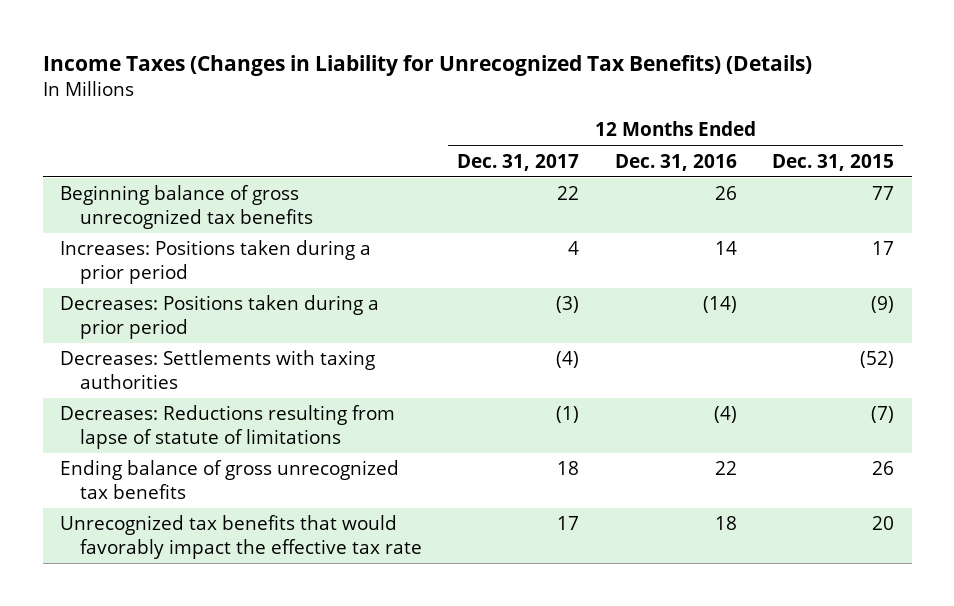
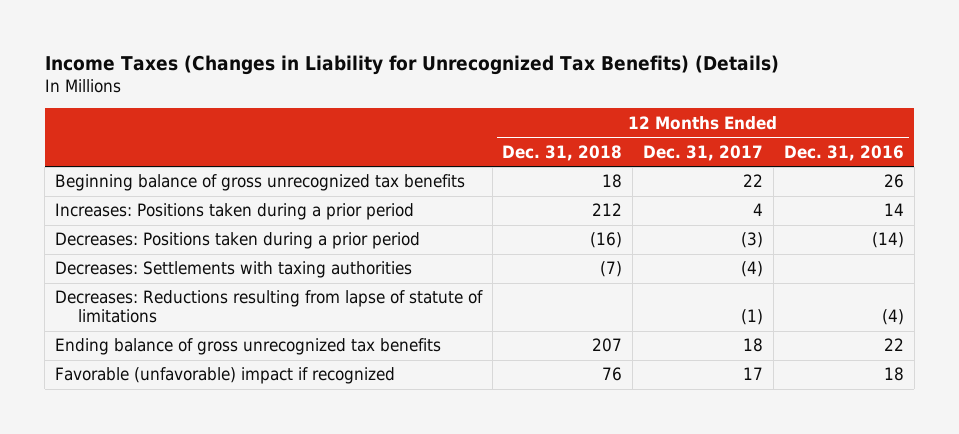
[772,153,895,171] Dec. 31, 2015 -> none
none -> [502,144,623,161] Dec. 31, 2018
[60,515,422,560] Unrecognized tax benefits that would favorably impact the effective tax rate -> [54,367,395,385] Favorable (unfavorable) impact if recognized

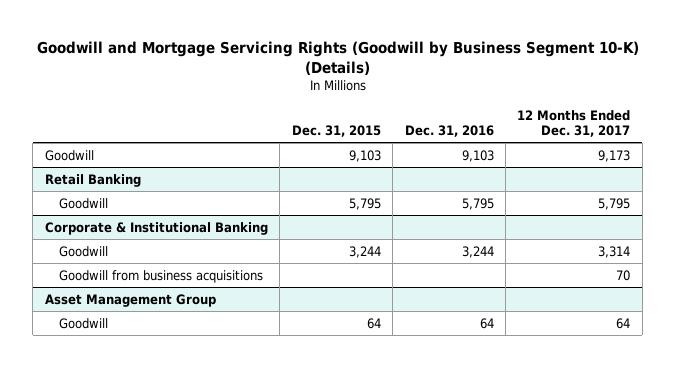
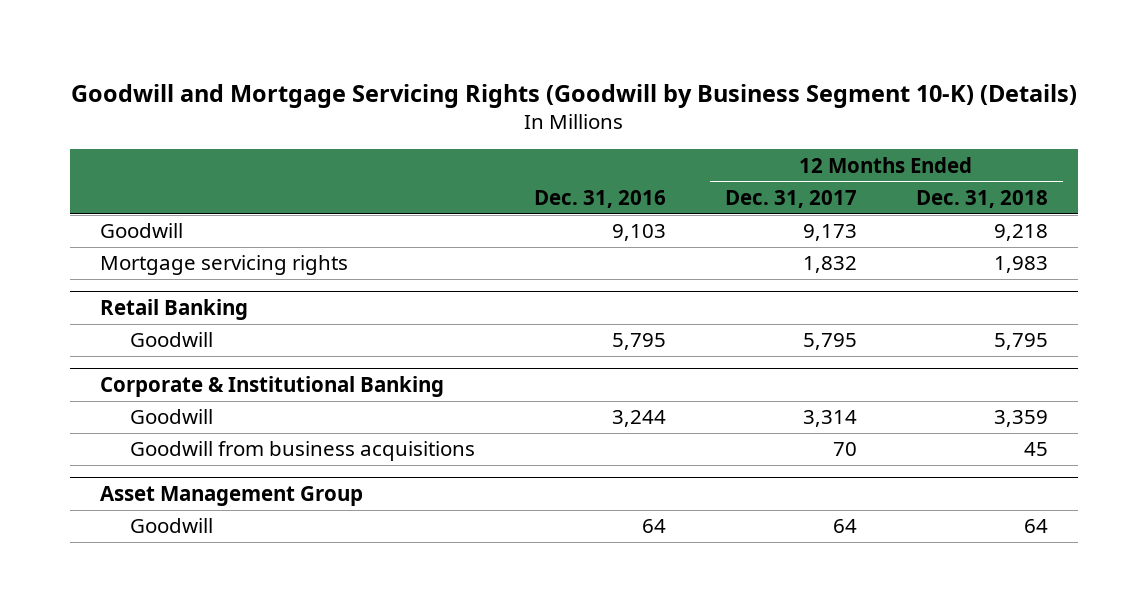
[291,124,381,137] Dec. 31, 2015 -> none
none -> [916,189,1049,208] Dec. 31, 2018
none -> [99,255,348,276] Mortgage servicing rights

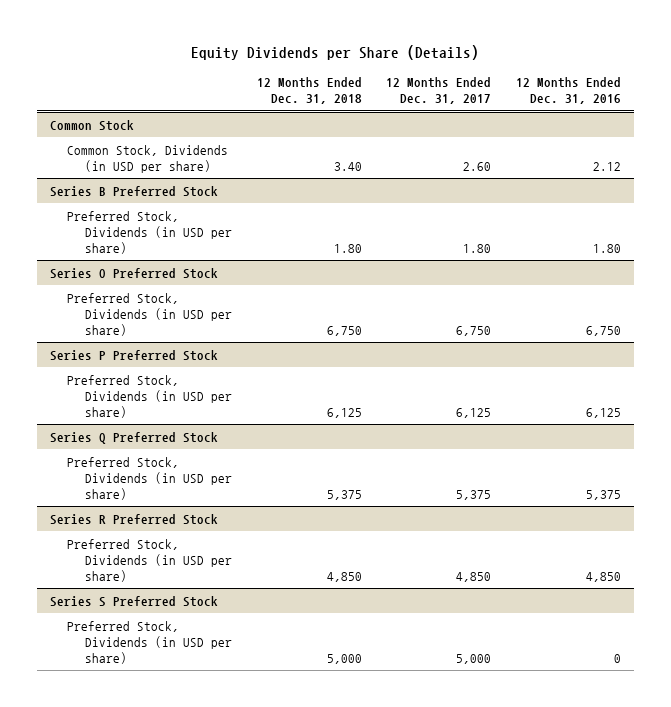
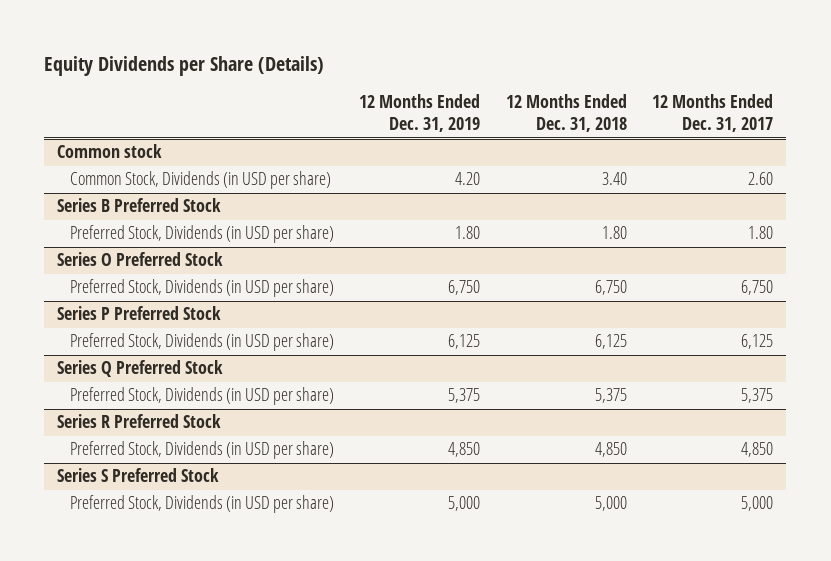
[516,77,622,105] 12 Months Ended Dec. 31, 2016 -> none
none -> [359,94,481,133] 12 Months Ended Dec. 31, 2019
[49,119,134,131] Common Stock -> [57,144,163,159] Common stock

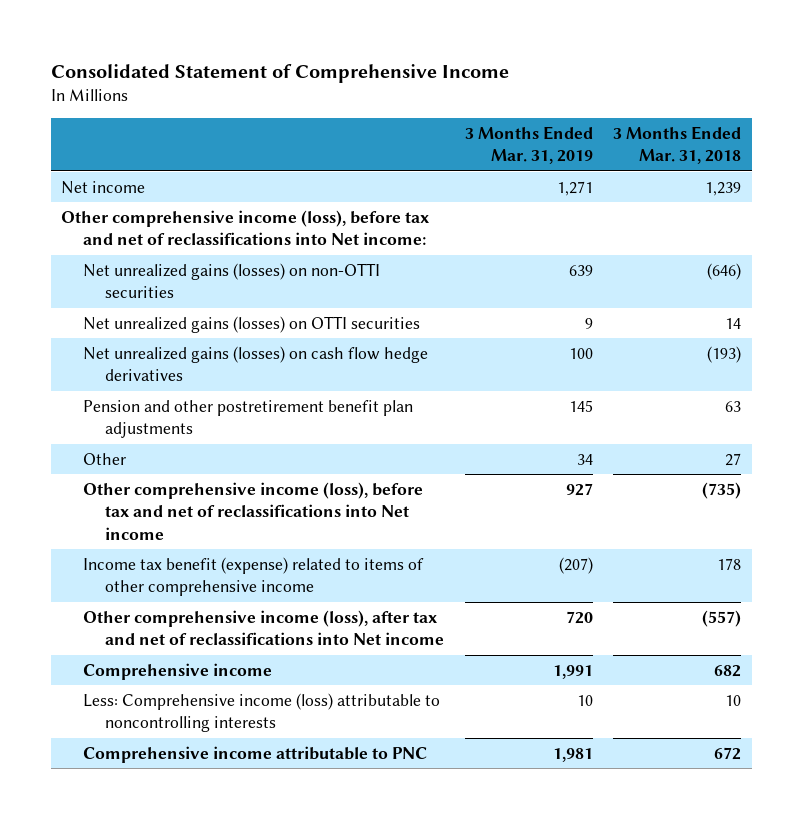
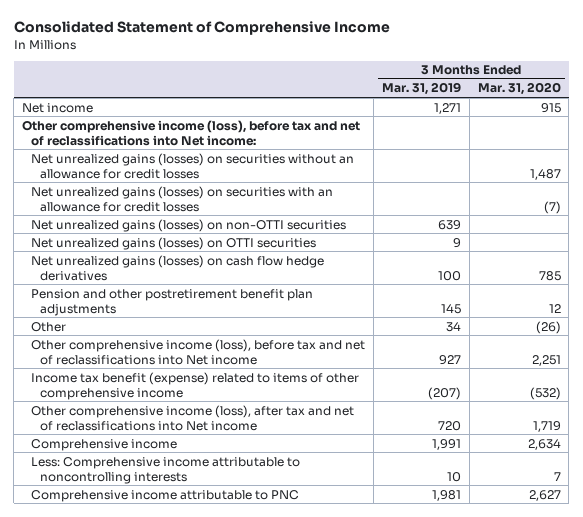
[613,125,742,165] 3 Months Ended Mar. 31, 2018 -> none
none -> [477,82,561,96] Mar. 31, 2020
none -> [31,152,355,179] Net unrealized gains (losses) on securities without an allowance for credit losses
none -> [31,185,334,212] Net unrealized gains (losses) on securities with an allowance for credit losses
[83,692,441,733] Less: Comprehensive income (loss) attributable to noncontrolling interests -> [31,456,301,484] Less: Comprehensive income attributable to noncontrolling interests

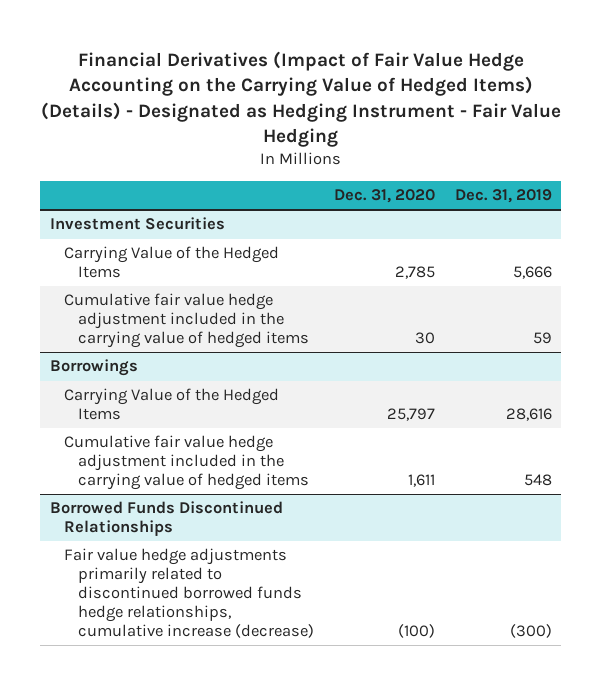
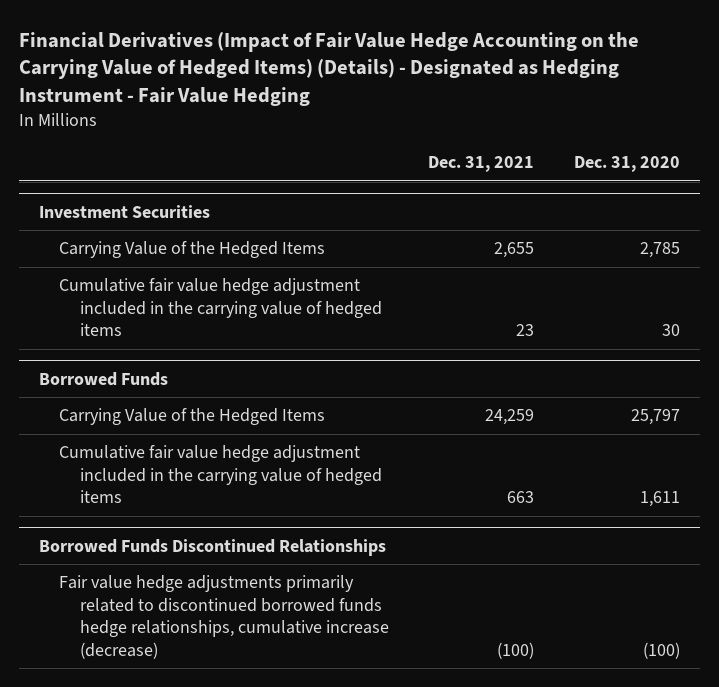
[454,188,552,203] Dec. 31, 2019 -> none
none -> [428,156,535,173] Dec. 31, 2021
[50,359,139,377] Borrowings -> [38,371,168,386] Borrowed Funds

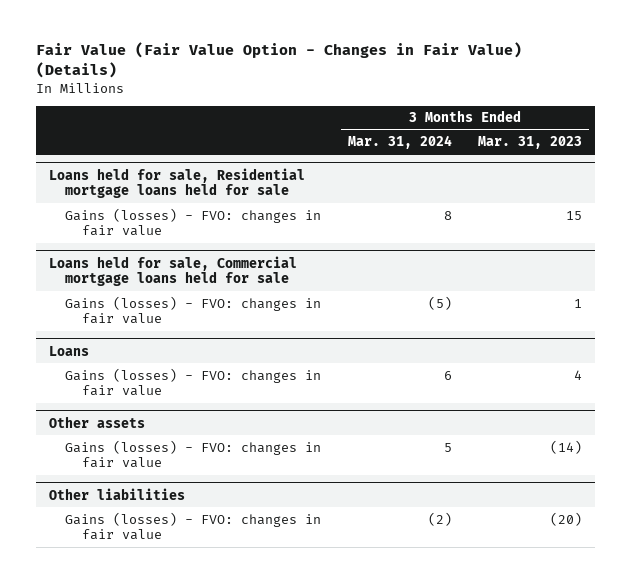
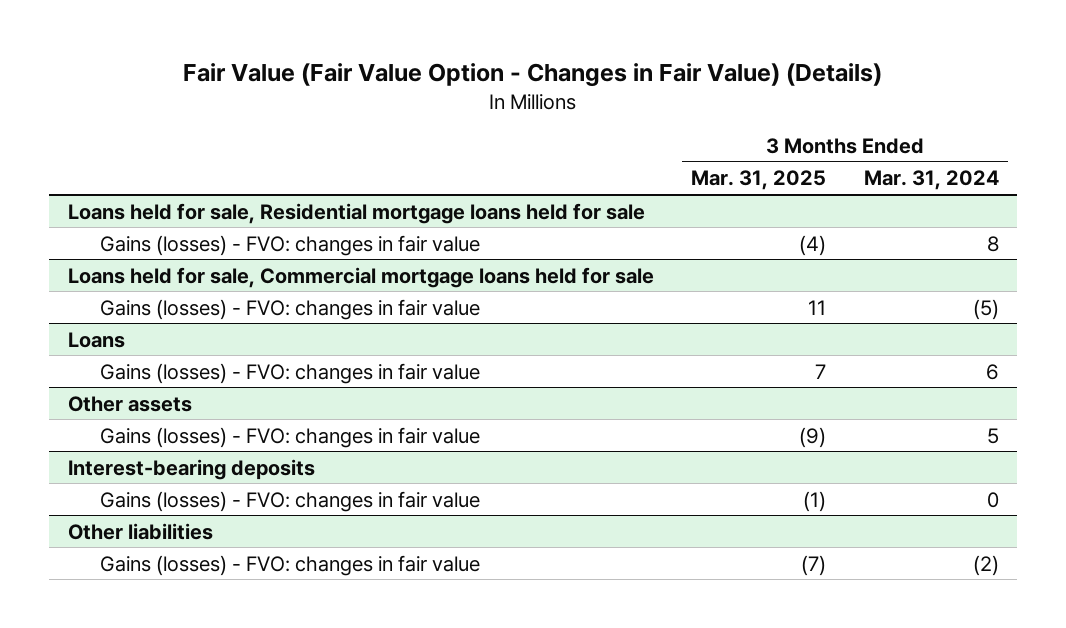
[478,136,583,150] Mar. 31, 2023 -> none
none -> [691,170,827,191] Mar. 31, 2025
none -> [67,458,315,480] Interest-bearing deposits
none -> [100,490,481,512] Gains (losses) - FVO: changes in fair value

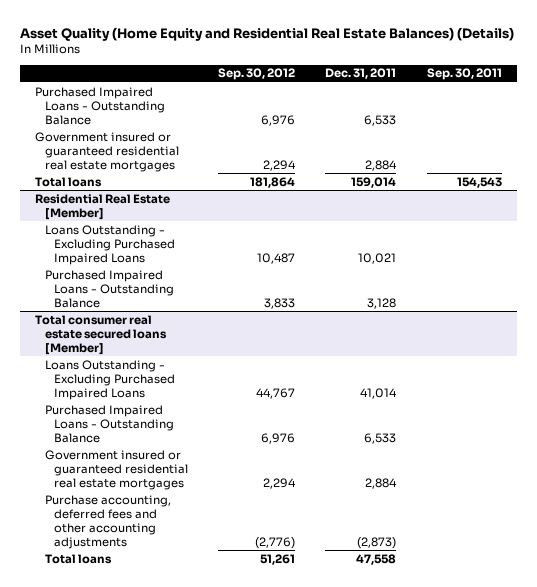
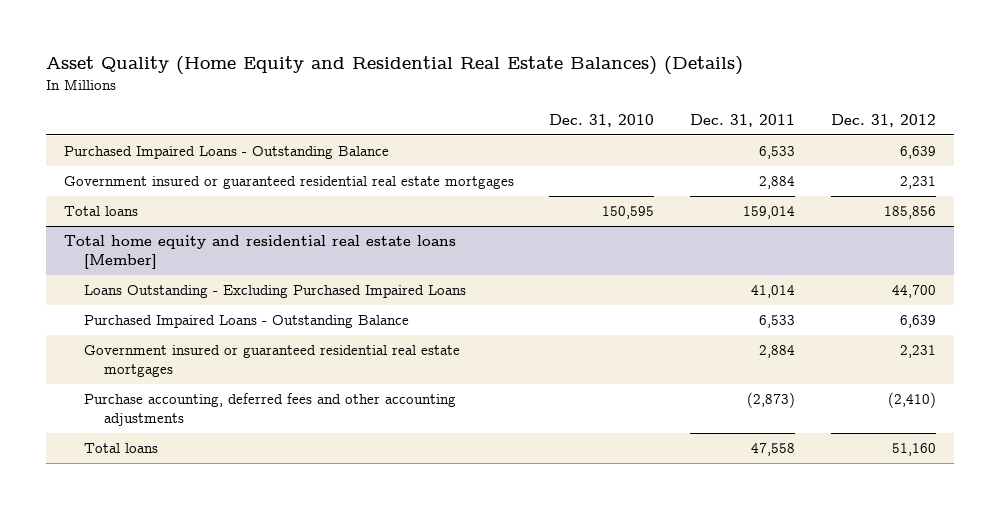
[218,68,296,81] Sep. 30, 2012 -> none
[426,68,502,81] Sep. 30, 2011 -> none
none -> [549,113,655,127] Dec. 31, 2010
none -> [831,113,937,127] Dec. 31, 2012
[35,193,171,220] Residential Real Estate [Member] -> none
[44,224,176,265] Loans Outstanding - Excluding Purchased Impaired Loans -> none
[44,269,175,308] Purchased Impaired Loans - Outstanding Balance -> none
[35,314,167,355] Total consumer real estate secured loans [Member] -> none
none -> [63,235,456,270] Total home equity and residential real estate loans [Member]

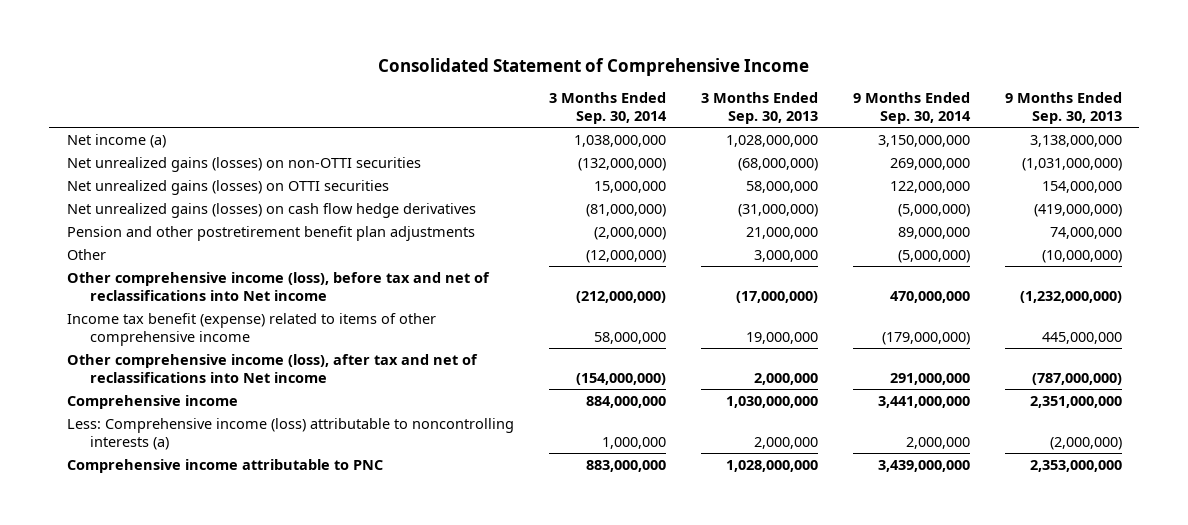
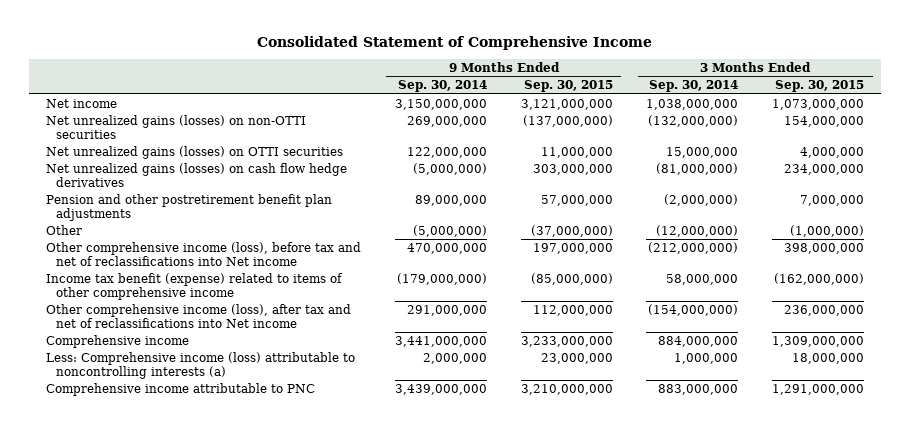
[700,92,818,125] 3 Months Ended Sep. 30, 2013 -> none
[1004,92,1122,125] 9 Months Ended Sep. 30, 2013 -> none
none -> [523,80,613,93] Sep. 30, 2015
none -> [775,80,865,93] Sep. 30, 2015
[66,133,166,148] Net income (a) -> [45,98,117,108] Net income

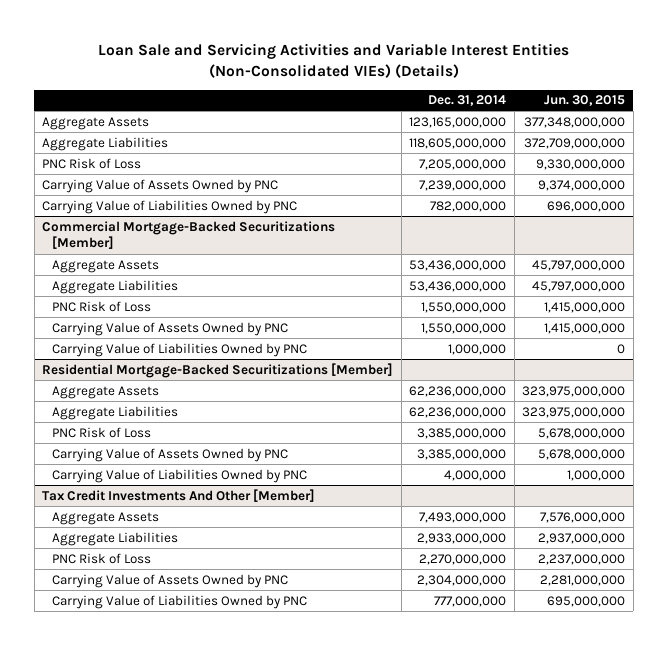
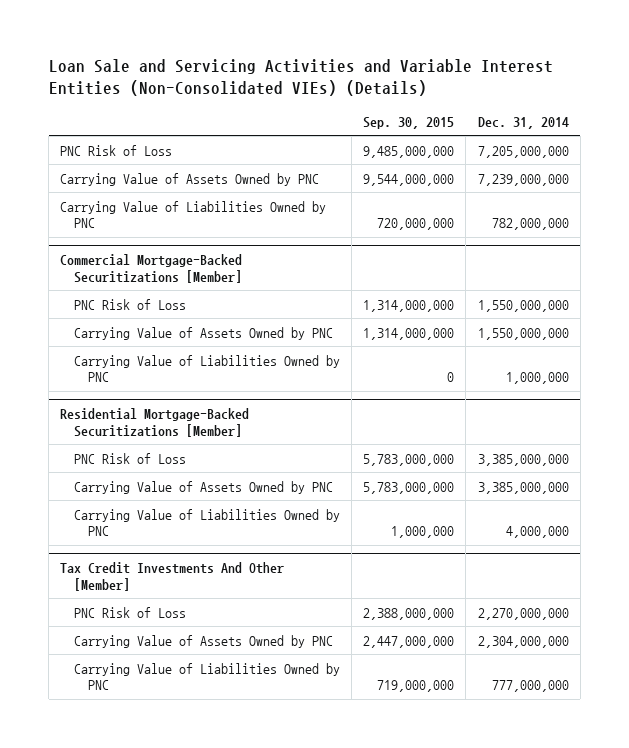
[544,95,626,107] Jun. 30, 2015 -> none
none -> [363,116,455,129] Sep. 30, 2015
[42,116,150,130] Aggregate Assets -> none
[42,136,169,151] Aggregate Liabilities -> none
[51,259,159,273] Aggregate Assets -> none
[51,279,178,294] Aggregate Liabilities -> none
[51,385,159,399] Aggregate Assets -> none
[51,405,178,420] Aggregate Liabilities -> none
[51,511,159,525] Aggregate Assets -> none
[51,531,178,546] Aggregate Liabilities -> none

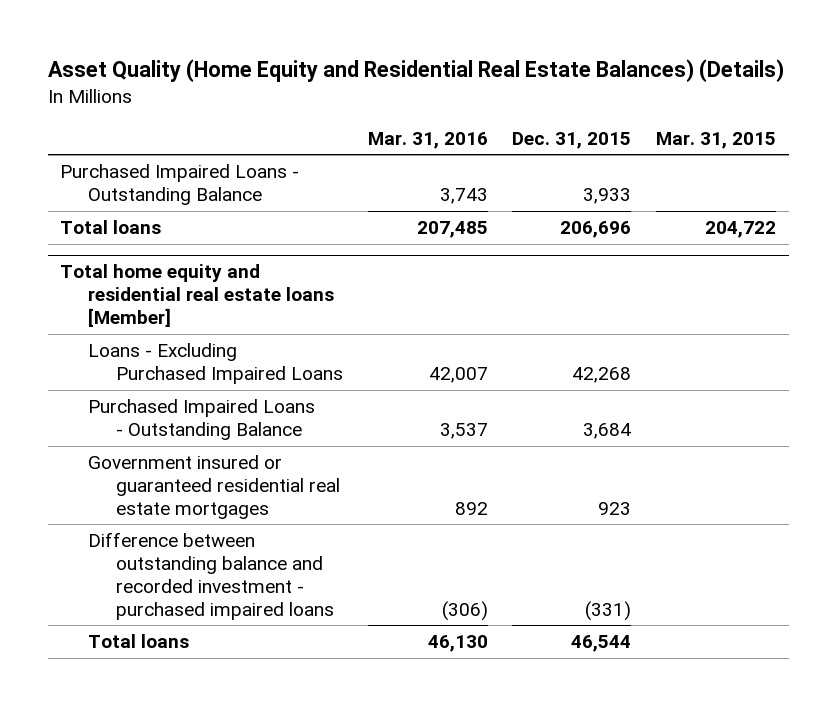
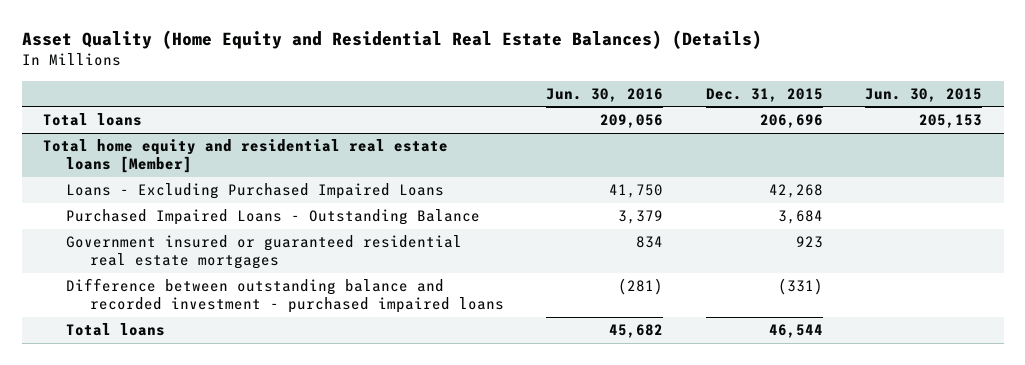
[367,131,488,149] Mar. 31, 2016 -> none
[656,131,777,149] Mar. 31, 2015 -> none
none -> [546,87,664,102] Jun. 30, 2016
none -> [865,87,983,102] Jun. 30, 2015
[60,164,300,205] Purchased Impaired Loans - Outstanding Balance -> none

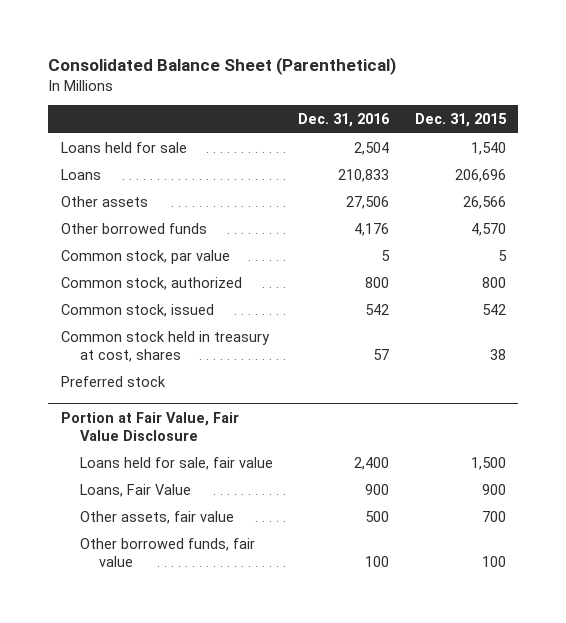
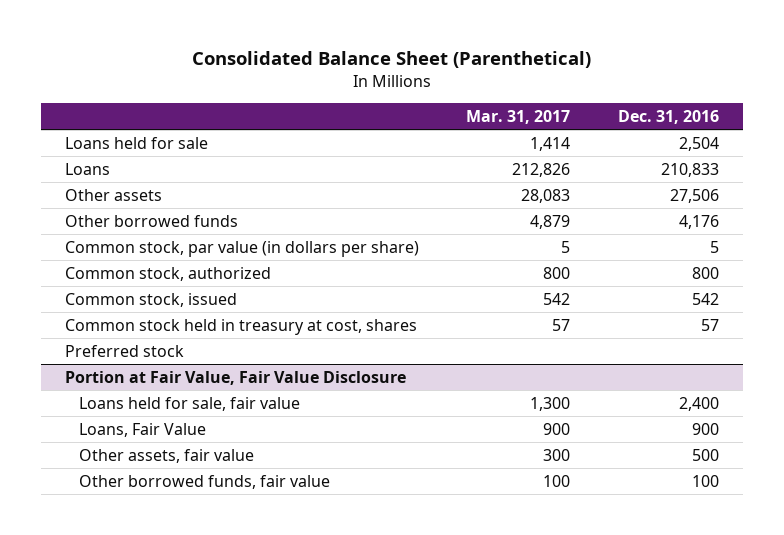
[414,113,507,128] Dec. 31, 2015 -> none
none -> [466,109,571,124] Mar. 31, 2017
[60,249,230,264] Common stock, par value -> [64,240,419,257] Common stock, par value (in dollars per share)

